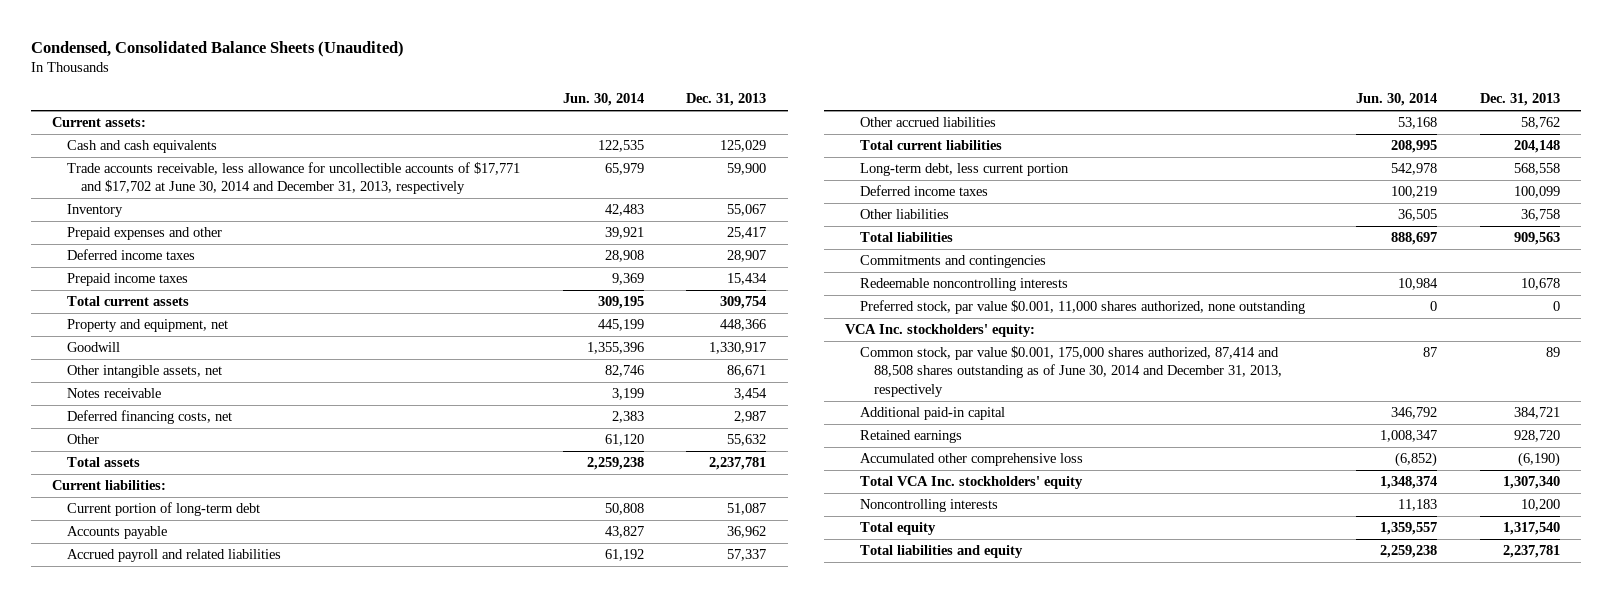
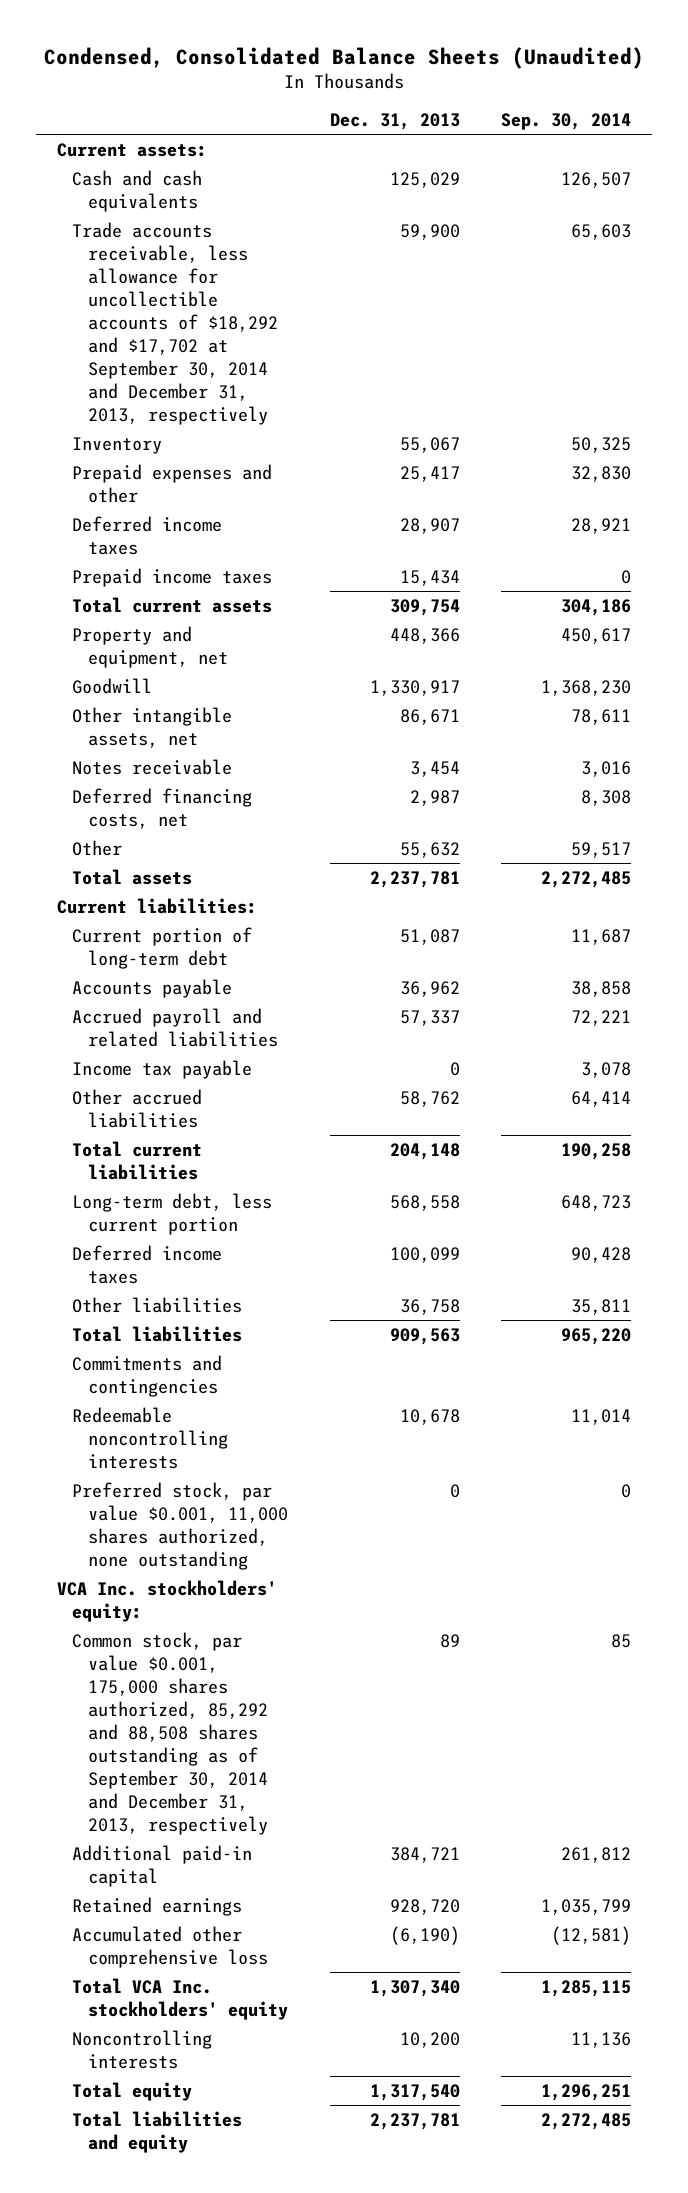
[562,93,644,107] Jun. 30, 2014 -> none
none -> [501,113,632,131] Sep. 30, 2014
[66,162,520,195] Trade accounts receivable, less allowance for uncollectible accounts of $17,771 and $17,702 at June 30, 2014 and December 31, 2013, respectively -> [72,221,279,425] Trade accounts receivable, less allowance for uncollectible accounts of $18,292 and $17,702 at September 30, 2014 and December 31, 2013, respectively
none -> [72,1059,253,1079] Income tax payable
[859,346,1283,397] Common stock, par value $0.001, 175,000 shares authorized, 87,414 and 88,508 shares outstanding as of June 30, 2014 and December 31, 2013, respectively -> [72,1631,269,1835] Common stock, par value $0.001, 175,000 shares authorized, 85,292 and 88,508 shares outstanding as of September 30, 2014 and December 31, 2013, respectively

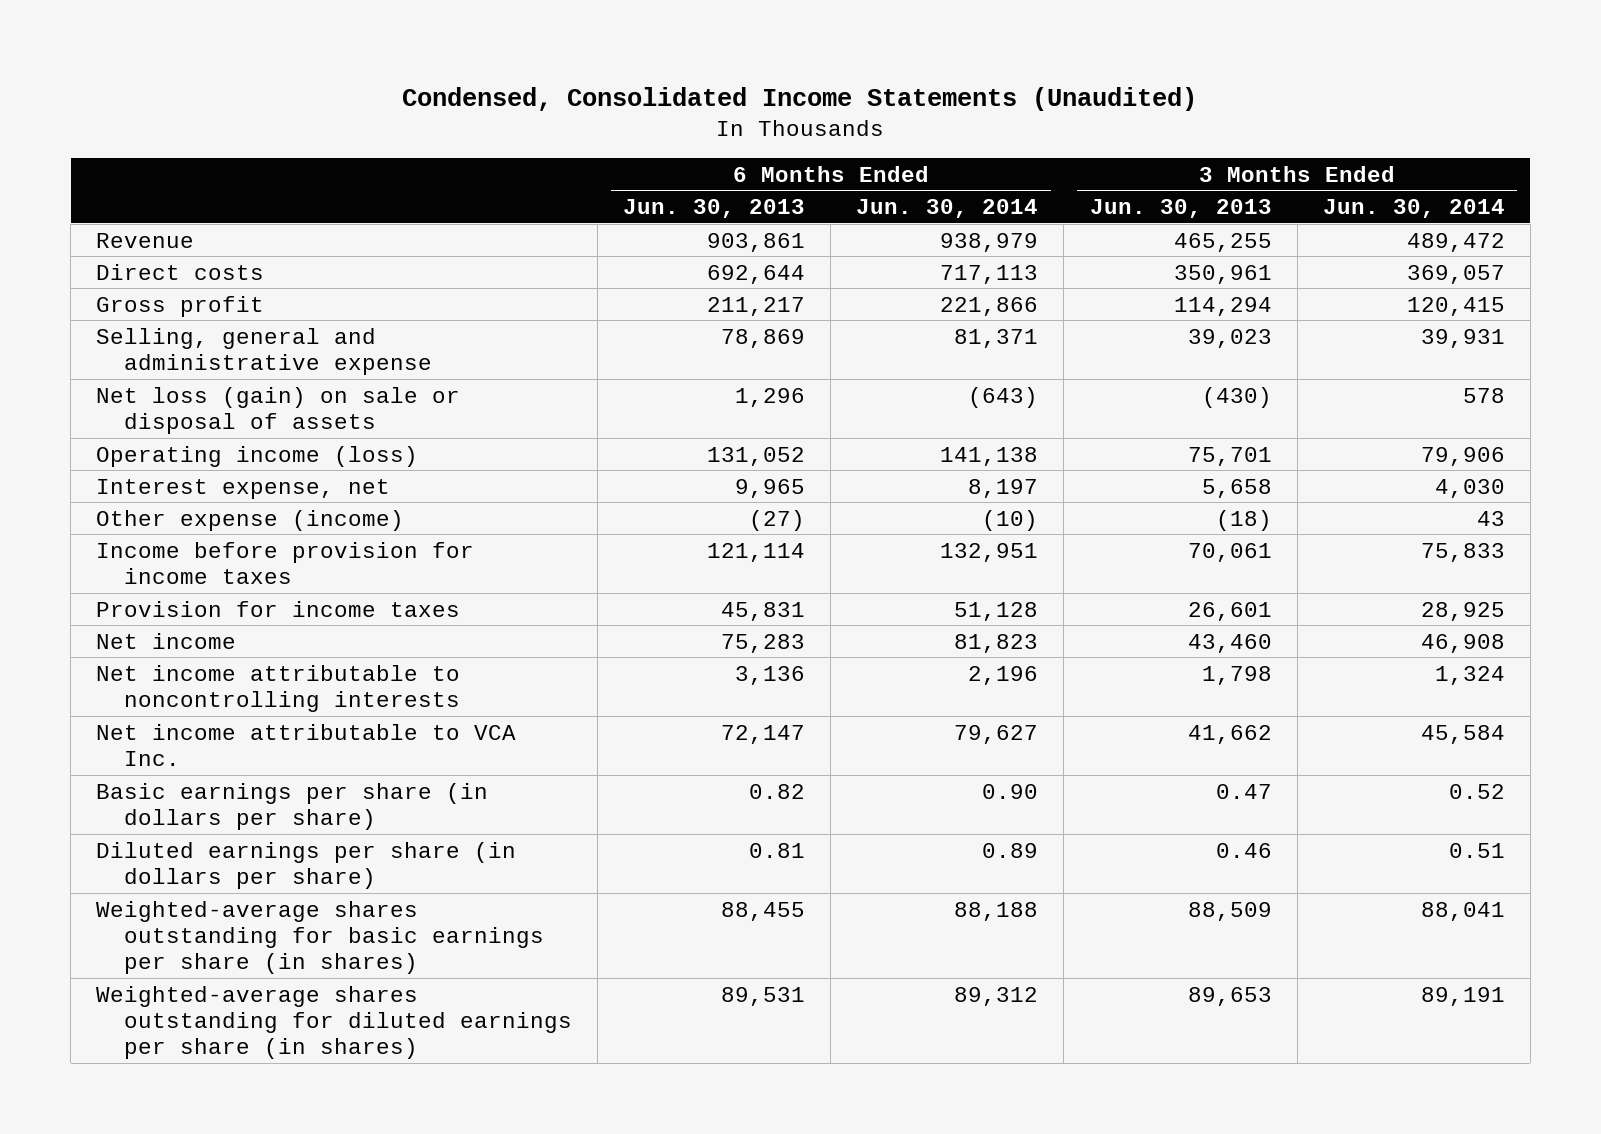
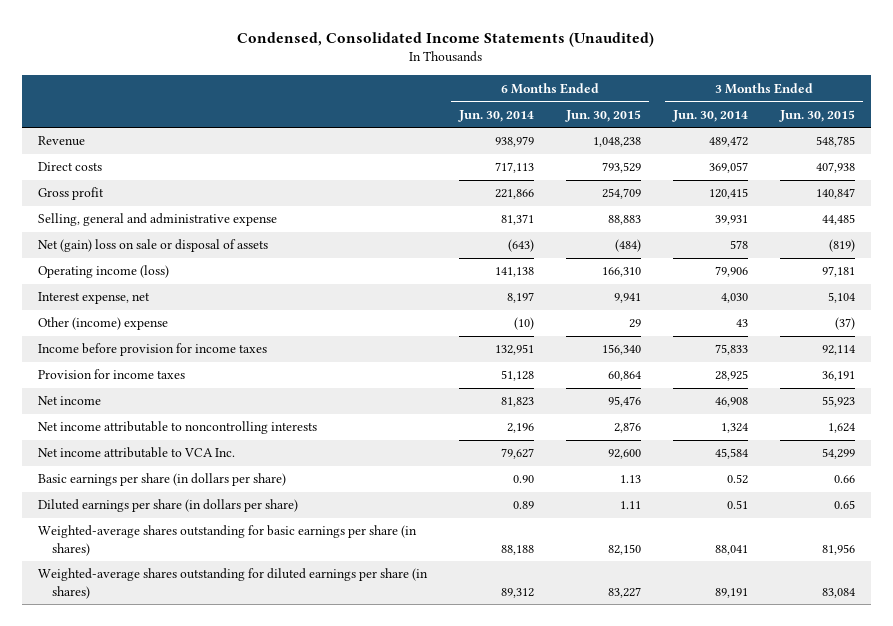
[623,198,806,218] Jun. 30, 2013 -> none
[1089,198,1272,218] Jun. 30, 2013 -> none
none -> [564,109,641,122] Jun. 30, 2015
none -> [778,109,855,122] Jun. 30, 2015
[96,386,461,434] Net loss (gain) on sale or disposal of assets -> [38,239,269,253] Net (gain) loss on sale or disposal of assets
[96,509,405,531] Other expense (income) -> [38,317,169,331] Other (income) expense

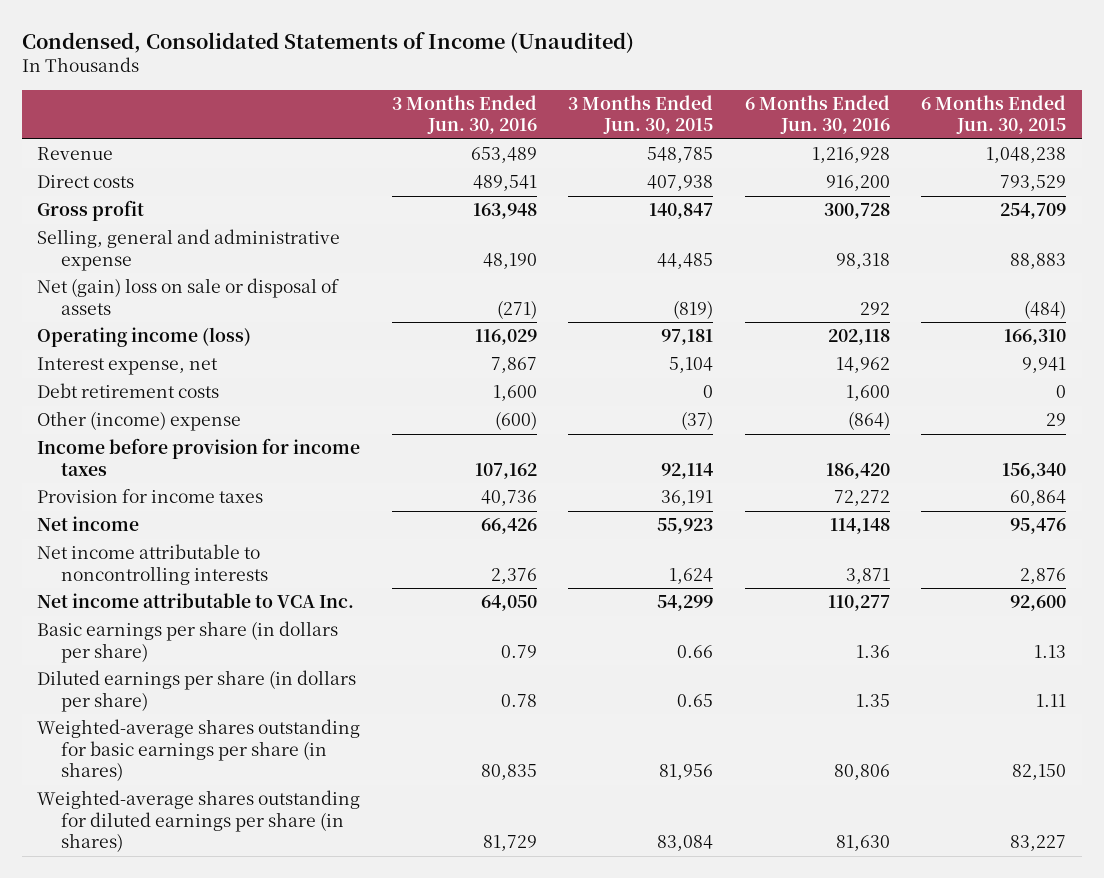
[237,32,655,48] Condensed, Consolidated Income Statements (Unaudited) -> [21,31,634,53] Condensed, Consolidated Statements of Income (Unaudited)
[457,109,534,122] Jun. 30, 2014 -> none
[671,109,748,122] Jun. 30, 2014 -> none
none -> [391,94,537,135] 3 Months Ended Jun. 30, 2016
none -> [744,94,890,135] 6 Months Ended Jun. 30, 2016
none -> [37,383,220,399] Debt retirement costs

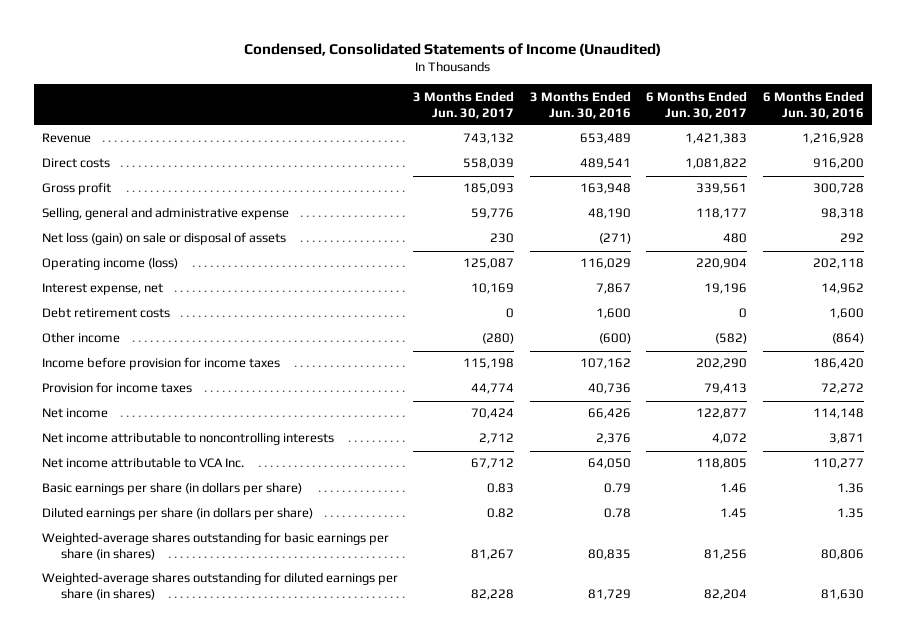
[568,94,714,135] 3 Months Ended Jun. 30, 2015 -> none
[921,94,1067,135] 6 Months Ended Jun. 30, 2015 -> none
none -> [413,90,515,119] 3 Months Ended Jun. 30, 2017
none -> [646,90,748,119] 6 Months Ended Jun. 30, 2017
[37,278,340,315] Net (gain) loss on sale or disposal of assets -> [41,232,286,246] Net loss (gain) on sale or disposal of assets
[37,411,242,432] Other (income) expense -> [41,332,120,344] Other income

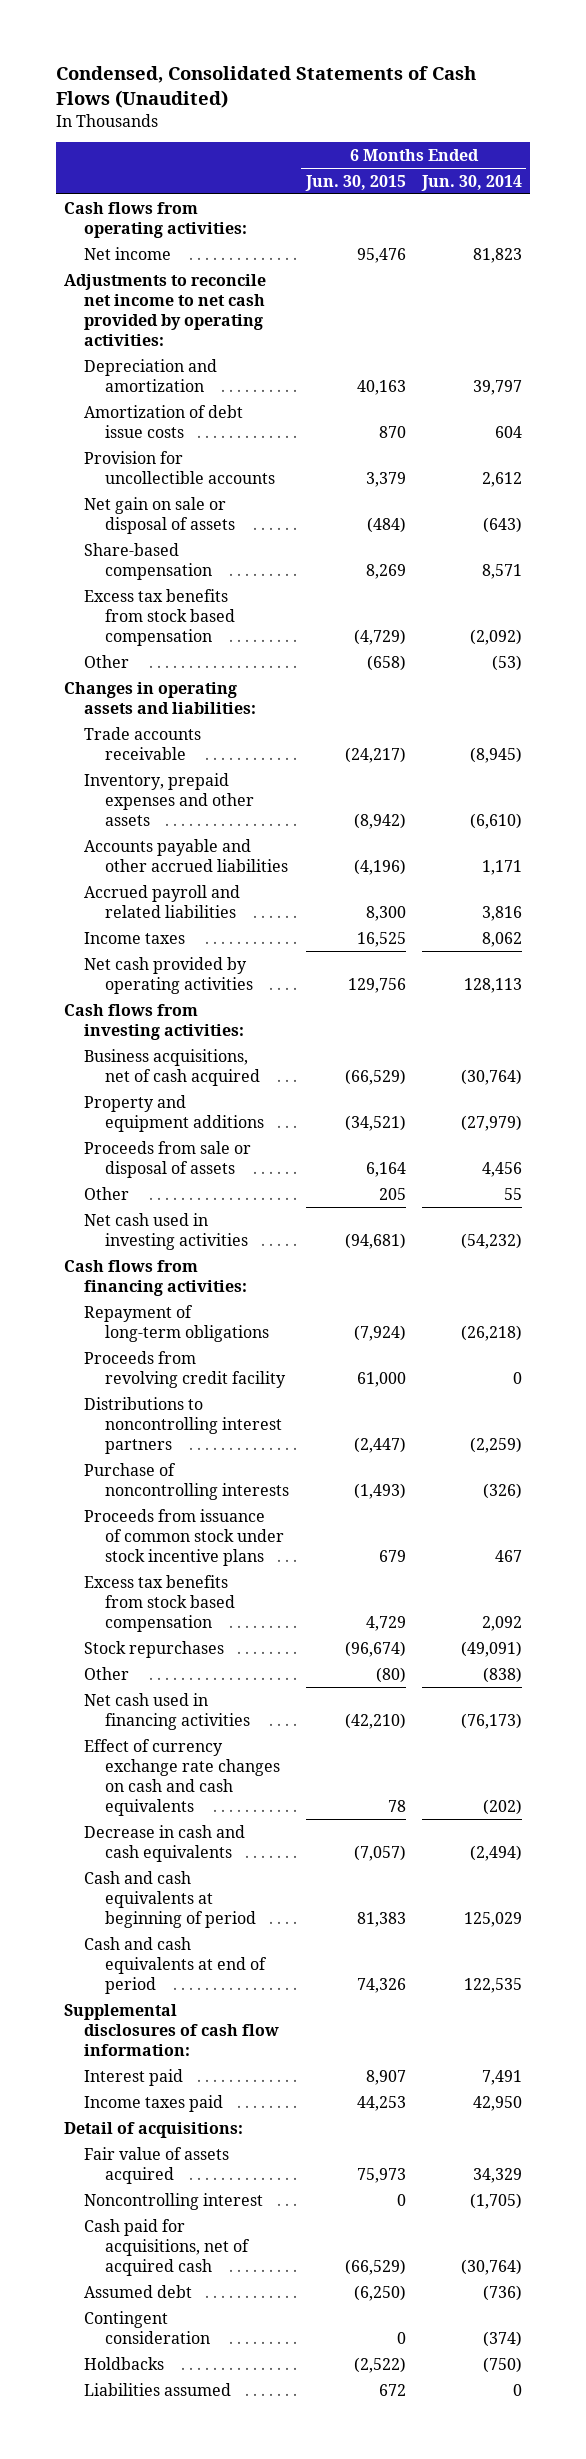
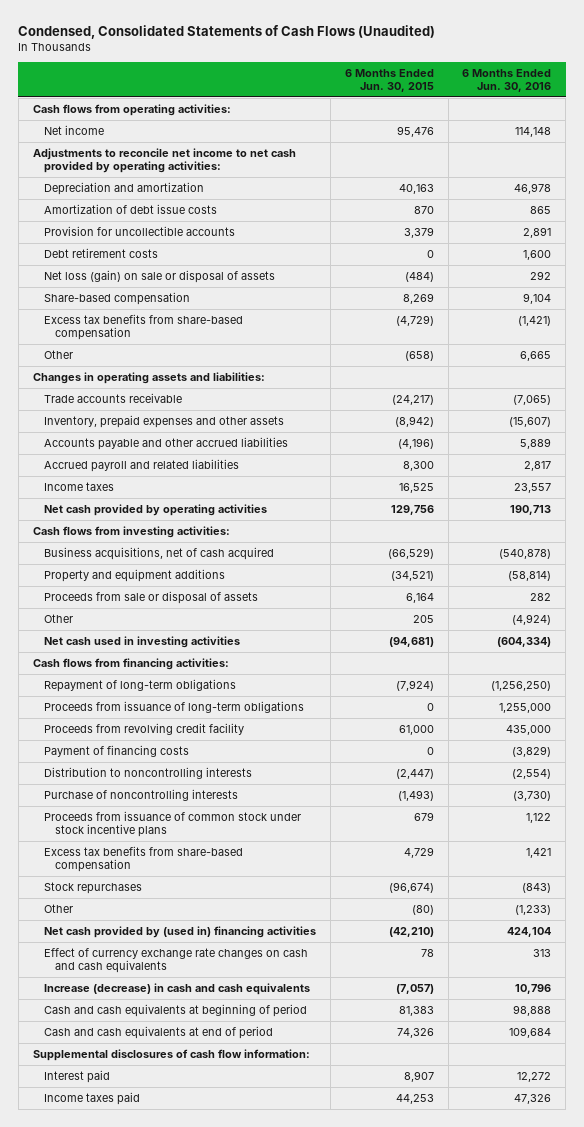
[420,174,522,191] Jun. 30, 2014 -> none
none -> [462,68,552,92] 6 Months Ended Jun. 30, 2016
none -> [43,247,158,258] Debt retirement costs
[84,496,236,534] Net gain on sale or disposal of assets -> [43,269,275,283] Net loss (gain) on sale or disposal of assets
[84,588,236,646] Excess tax benefits from stock based compensation -> [43,313,243,341] Excess tax benefits from share-based compensation
none -> [43,700,304,713] Proceeds from issuance of long-term obligations
none -> [43,744,189,757] Payment of financing costs
[84,1396,283,1454] Distributions to noncontrolling interest partners -> [43,766,252,779] Distribution to noncontrolling interests
[84,1574,236,1632] Excess tax benefits from stock based compensation -> [43,845,243,873] Excess tax benefits from share-based compensation
[84,1692,251,1730] Net cash used in financing activities -> [43,925,316,938] Net cash provided by (used in) financing activities
[84,1824,246,1862] Decrease in cash and cash equivalents -> [43,982,310,995] Increase (decrease) in cash and cash equivalents
[63,2121,243,2138] Detail of acquisitions: -> none
[84,2146,230,2184] Fair value of assets acquired -> none
[84,2192,264,2210] Noncontrolling interest -> none
[84,2218,251,2276] Cash paid for acquisitions, net of acquired cash -> none
[84,2284,193,2298] Assumed debt -> none
[84,2310,211,2344] Contingent consideration -> none
[84,2356,165,2370] Holdbacks -> none
[84,2382,232,2396] Liabilities assumed -> none

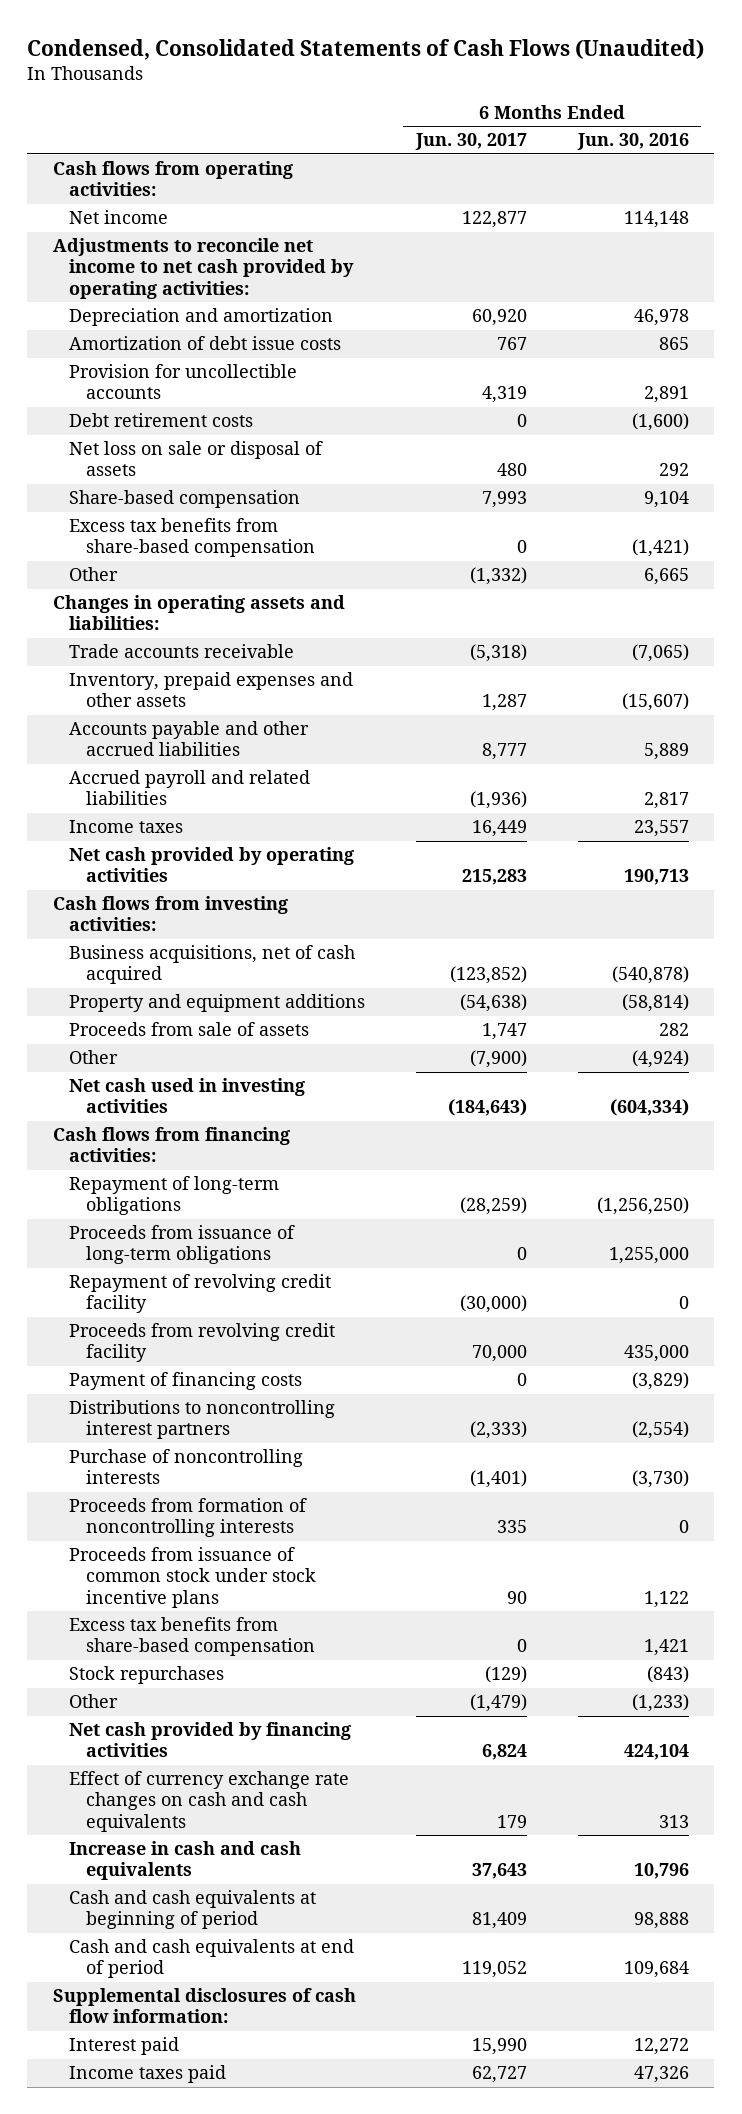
[344,68,434,92] 6 Months Ended Jun. 30, 2015 -> none
none -> [415,133,528,151] Jun. 30, 2017
[523,249,552,260] 1,600 -> [631,413,689,432] (1,600)
[43,269,275,283] Net loss (gain) on sale or disposal of assets -> [69,441,324,477] Net loss on sale or disposal of assets
[43,590,258,604] Proceeds from sale or disposal of assets -> [69,1022,310,1037] Proceeds from sale of assets
none -> [69,1274,332,1314] Repayment of revolving credit facility
[43,766,252,779] Distribution to noncontrolling interests -> [69,1400,336,1440] Distributions to noncontrolling interest partners
none -> [69,1498,308,1538] Proceeds from formation of noncontrolling interests
[43,925,316,938] Net cash provided by (used in) financing activities -> [69,1722,352,1758] Net cash provided by financing activities
[43,982,310,995] Increase (decrease) in cash and cash equivalents -> [69,1841,302,1881] Increase in cash and cash equivalents

